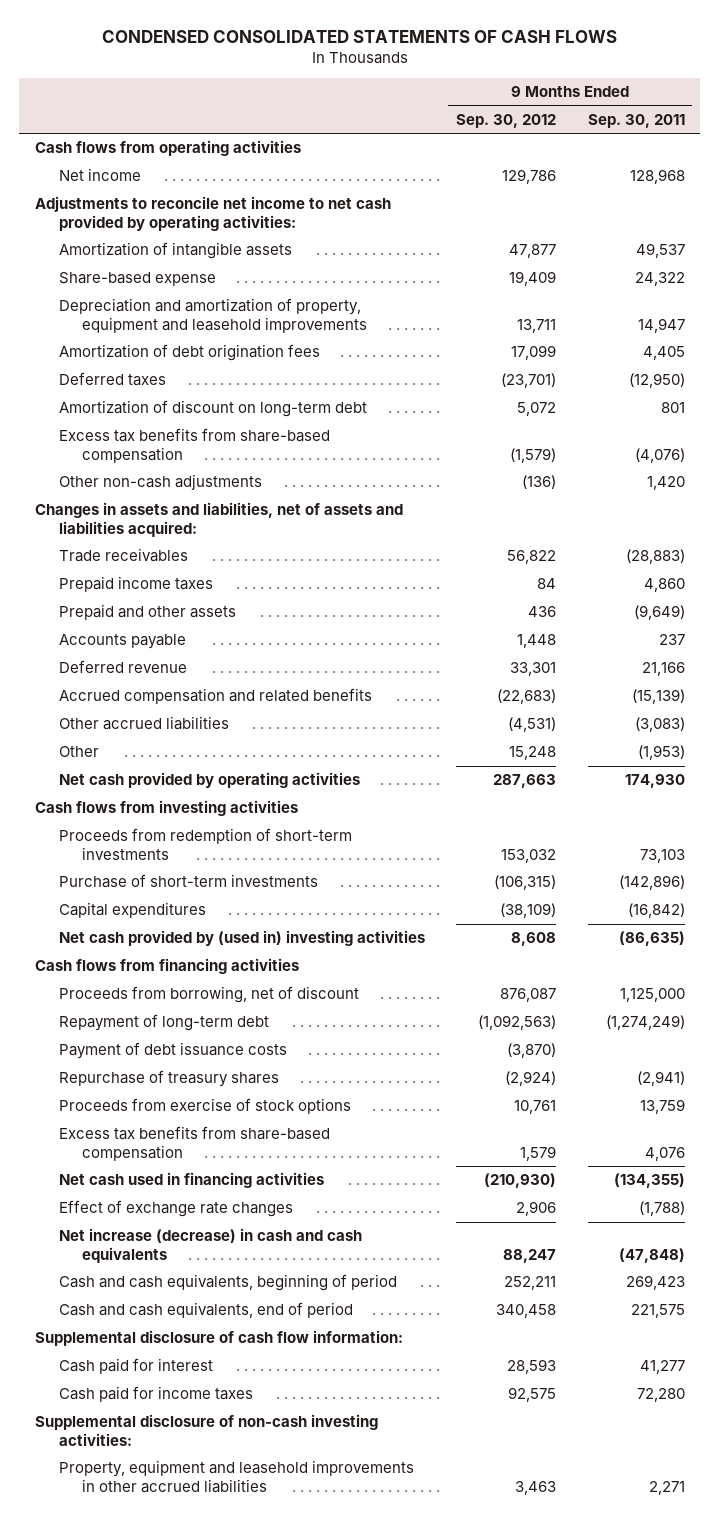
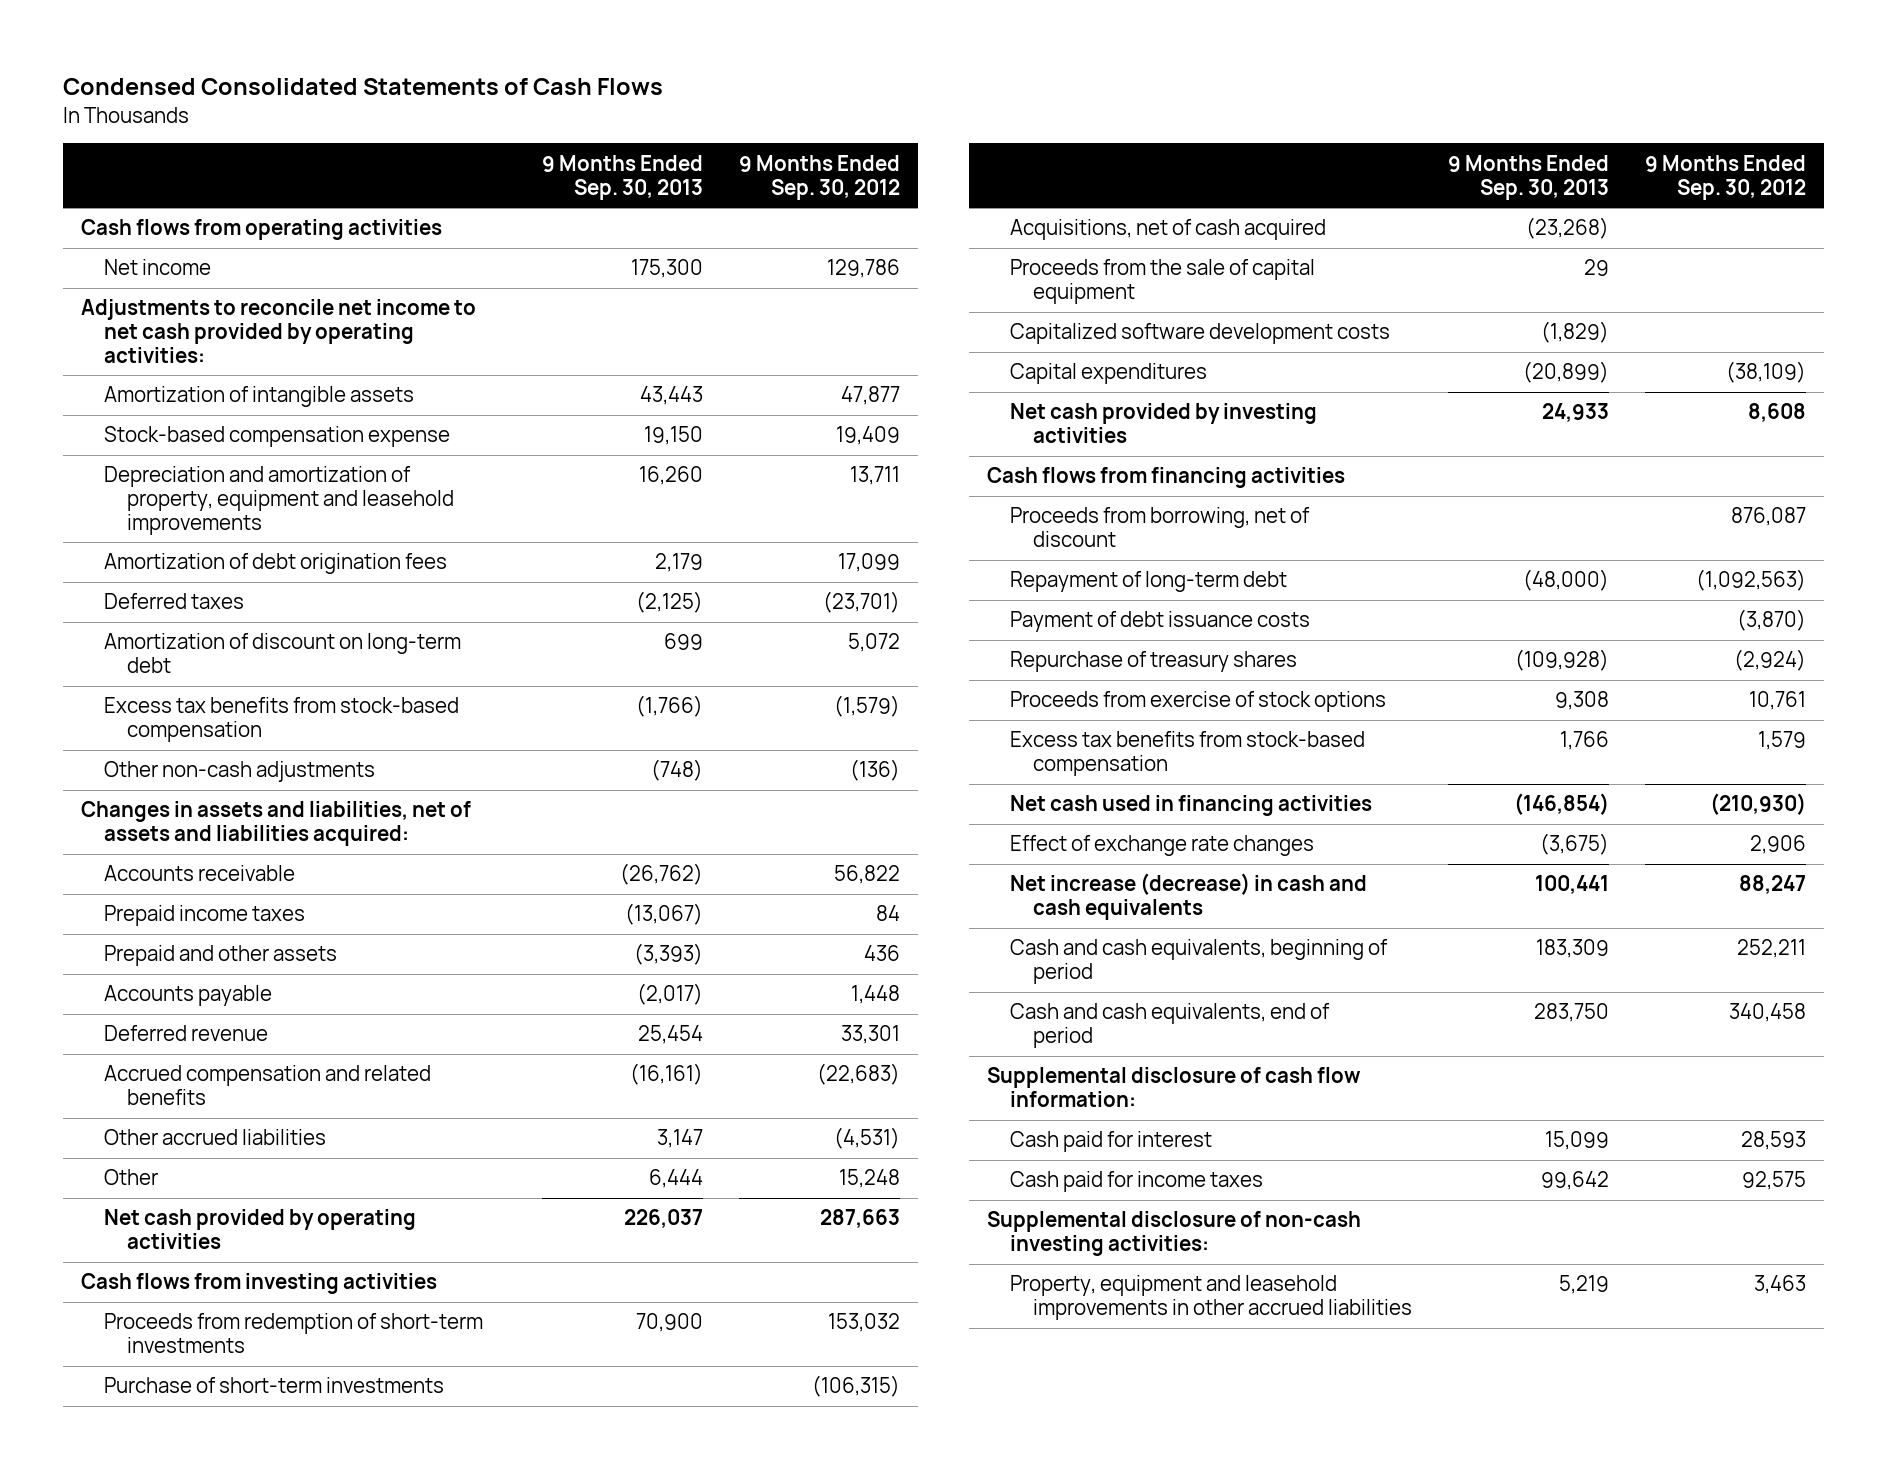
[101,29,617,43] CONDENSED CONSOLIDATED STATEMENTS OF CASH FLOWS -> [63,78,664,96] Condensed Consolidated Statements of Cash Flows
[587,113,685,128] Sep. 30, 2011 -> none
none -> [541,154,703,200] 9 Months Ended Sep. 30, 2013
[58,272,216,287] Share-based expense -> [104,426,451,448] Stock-based compensation expense
[58,428,330,463] Excess tax benefits from share-based compensation -> [104,697,460,743] Excess tax benefits from stock-based compensation
[58,548,188,563] Trade receivables -> [104,865,296,882] Accounts receivable
none -> [1010,219,1327,241] Acquisitions, net of cash acquired
none -> [1010,259,1316,305] Proceeds from the sale of capital equipment
none -> [1010,323,1391,345] Capitalized software development costs
[58,930,425,947] Net cash provided by (used in) investing activities -> [1010,403,1318,444] Net cash provided by investing activities
[58,1126,330,1161] Excess tax benefits from share-based compensation -> [1010,731,1366,777] Excess tax benefits from stock-based compensation

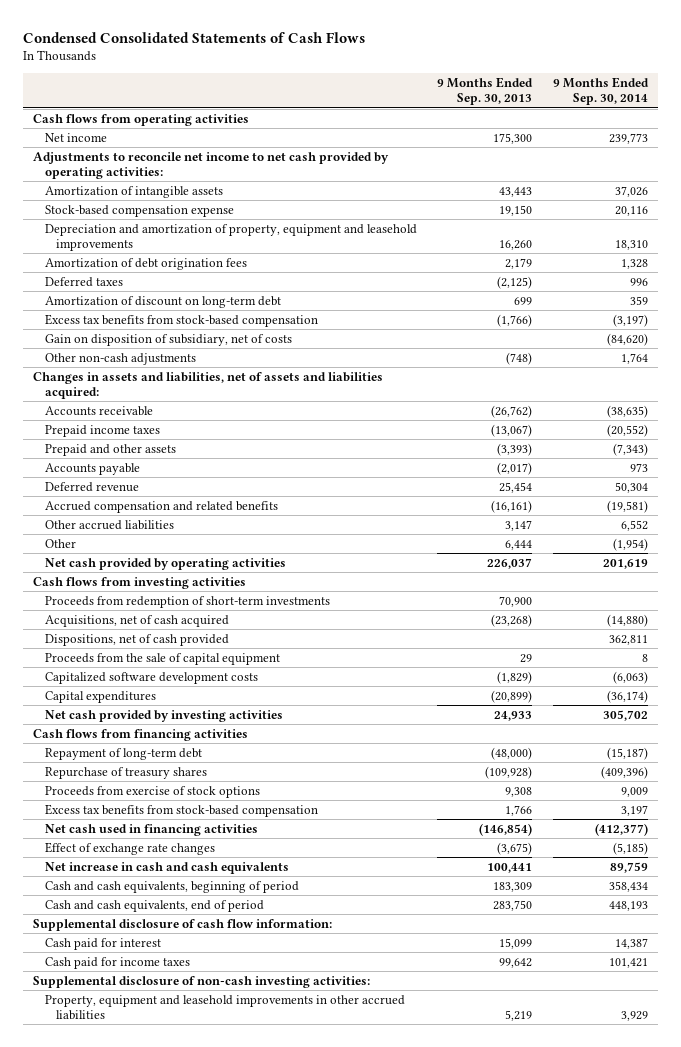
[738,154,900,200] 9 Months Ended Sep. 30, 2012 -> none
none -> [553,76,650,106] 9 Months Ended Sep. 30, 2014
none -> [44,333,292,346] Gain on disposition of subsidiary, net of costs
[104,1377,445,1394] Purchase of short-term investments -> none
none -> [44,633,229,646] Dispositions, net of cash provided
[1010,507,1311,548] Proceeds from borrowing, net of discount -> none
[1010,611,1311,633] Payment of debt issuance costs -> none
[1010,873,1368,921] Net increase (decrease) in cash and cash equivalents -> [44,861,289,874] Net increase in cash and cash equivalents

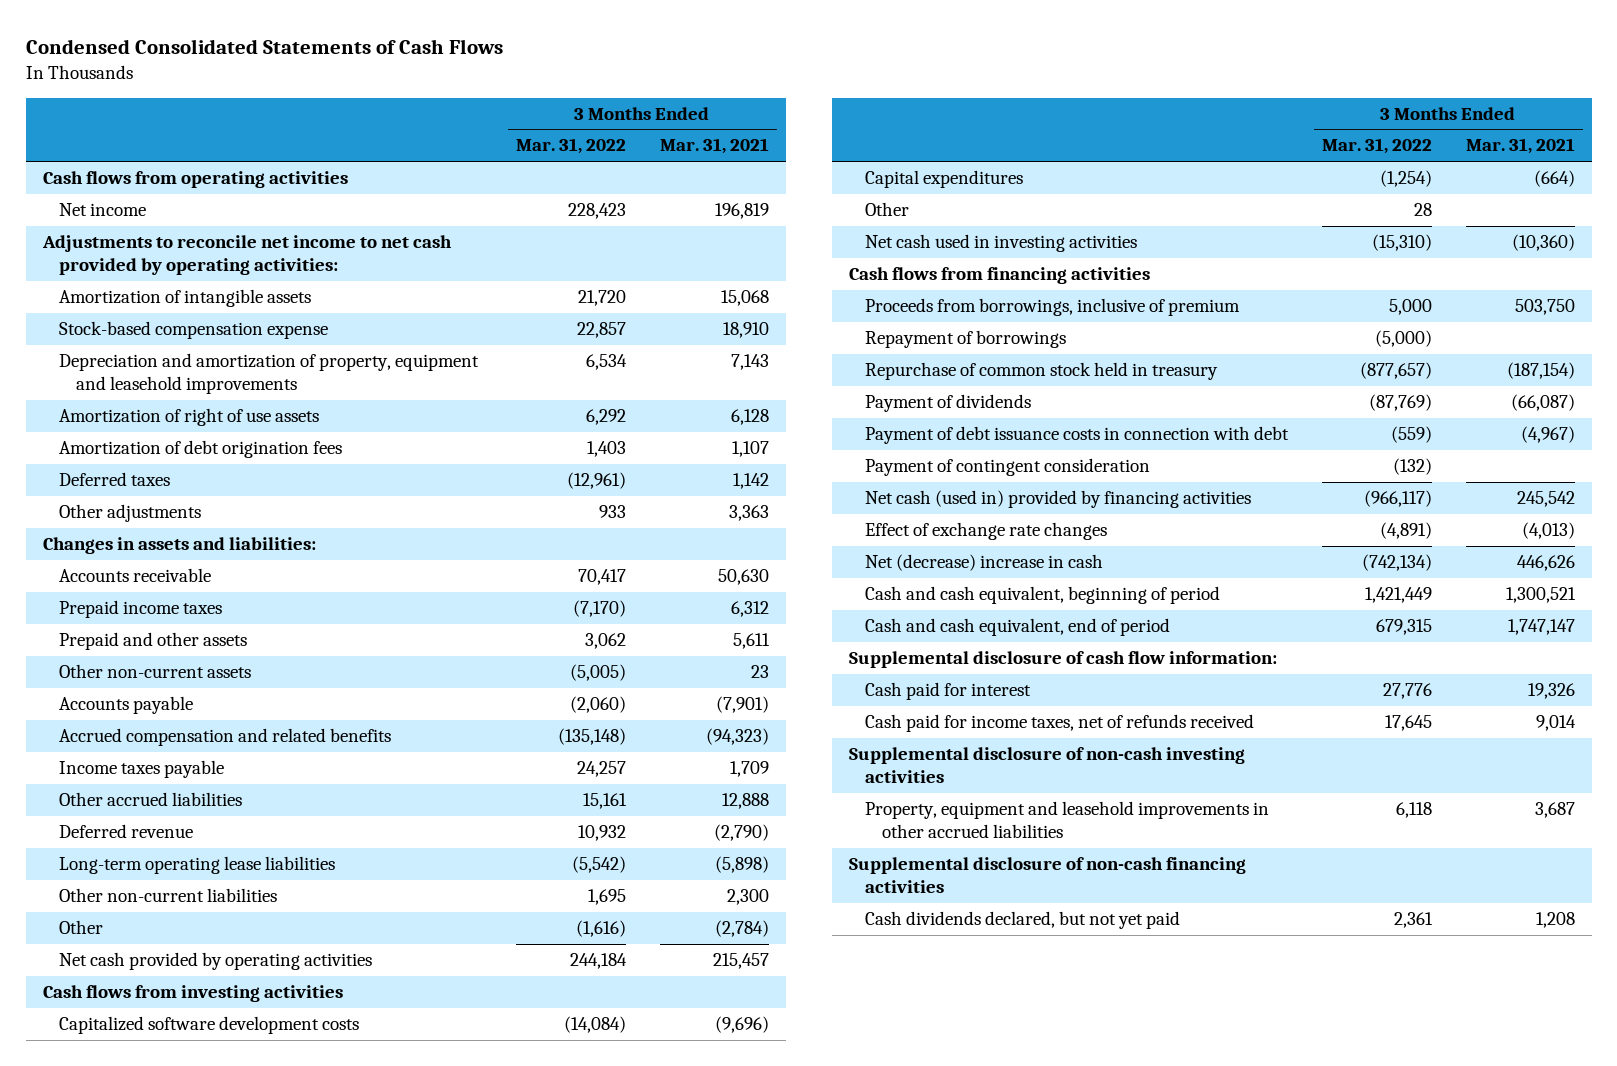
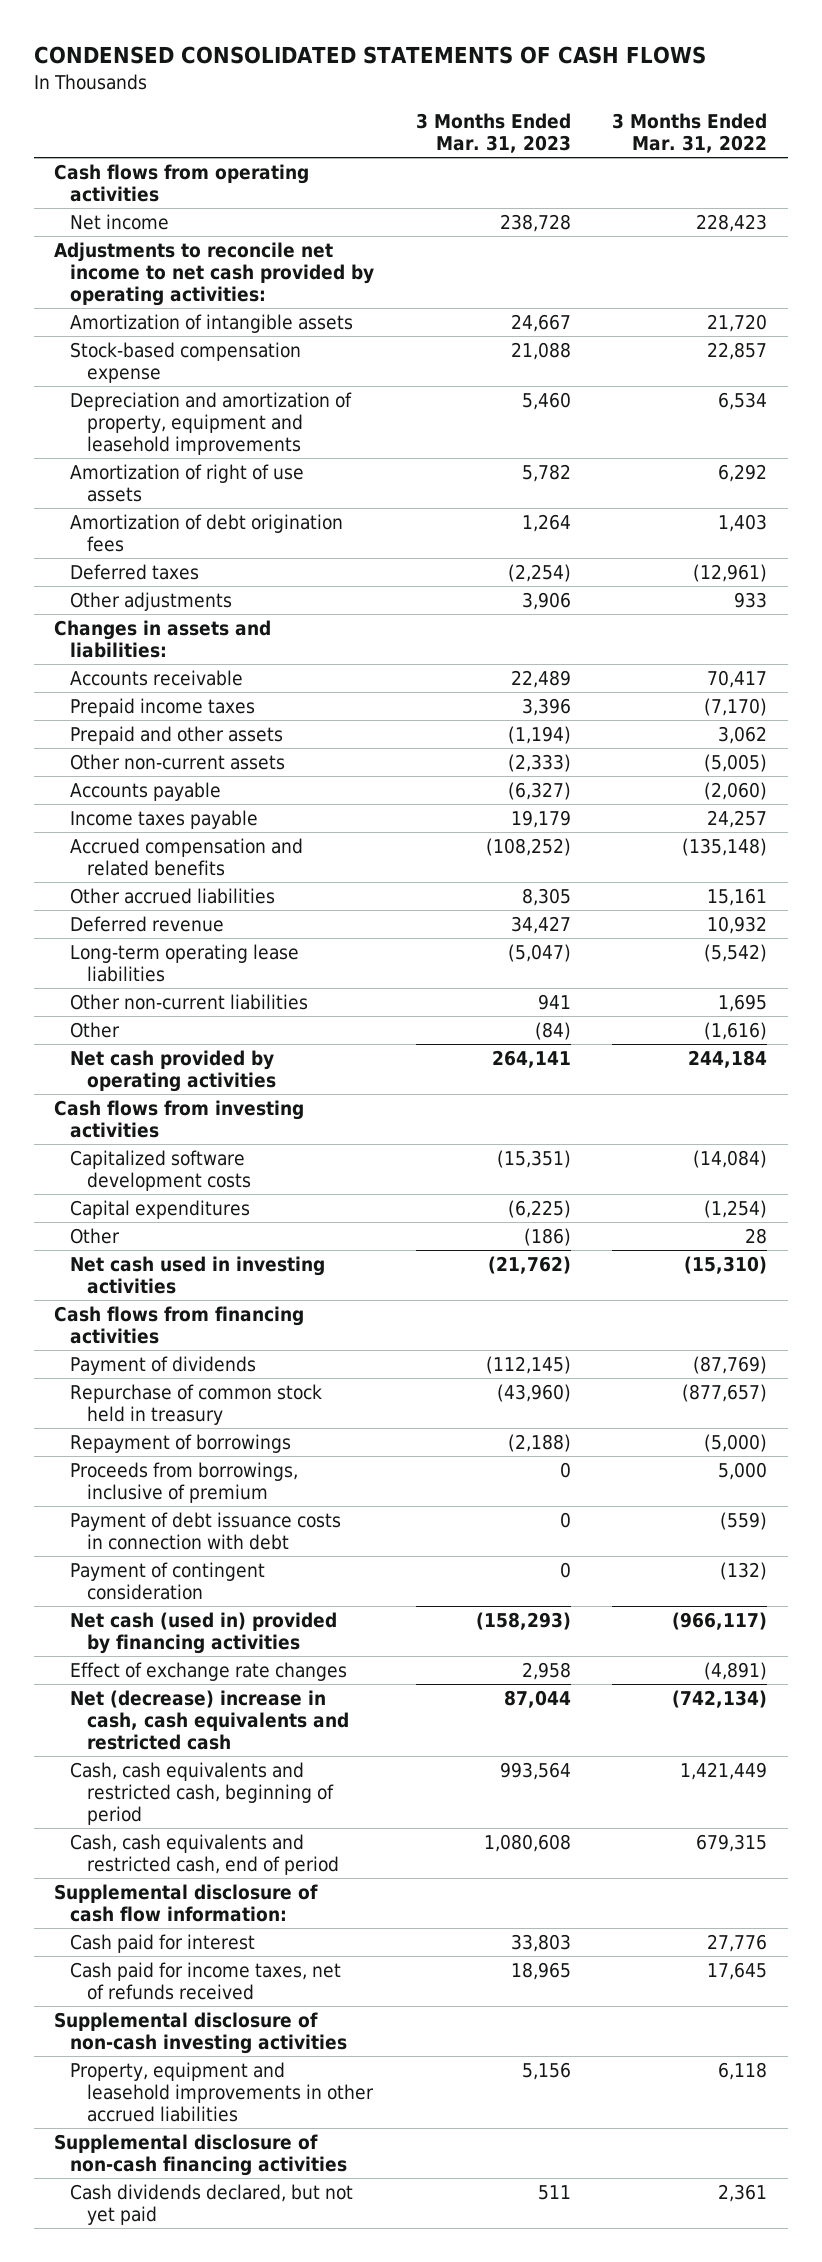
[25,39,503,55] Condensed Consolidated Statements of Cash Flows -> [33,46,706,65] CONDENSED CONSOLIDATED STATEMENTS OF CASH FLOWS
[659,138,769,155] Mar. 31, 2021 -> none
none -> [415,113,571,154] 3 Months Ended Mar. 31, 2023
[59,728,392,747] Accrued compensation and related benefits -> [70,837,304,876] Accrued compensation and related benefits
[865,362,1219,381] Repurchase of common stock held in treasury -> [70,1383,323,1425] Repurchase of common stock held in treasury
[865,330,1067,349] Repayment of borrowings -> [70,1433,292,1453] Repayment of borrowings
[865,298,1241,317] Proceeds from borrowings, inclusive of premium -> [70,1461,299,1503] Proceeds from borrowings, inclusive of premium
[865,554,1104,572] Net (decrease) increase in cash -> [70,1689,349,1751] Net (decrease) increase in cash, cash equivalents and restricted cash
[865,586,1221,605] Cash and cash equivalent, beginning of period -> [70,1761,334,1826] Cash, cash equivalents and restricted cash, beginning of period
[865,618,1171,637] Cash and cash equivalent, end of period -> [70,1833,339,1875] Cash, cash equivalents and restricted cash, end of period

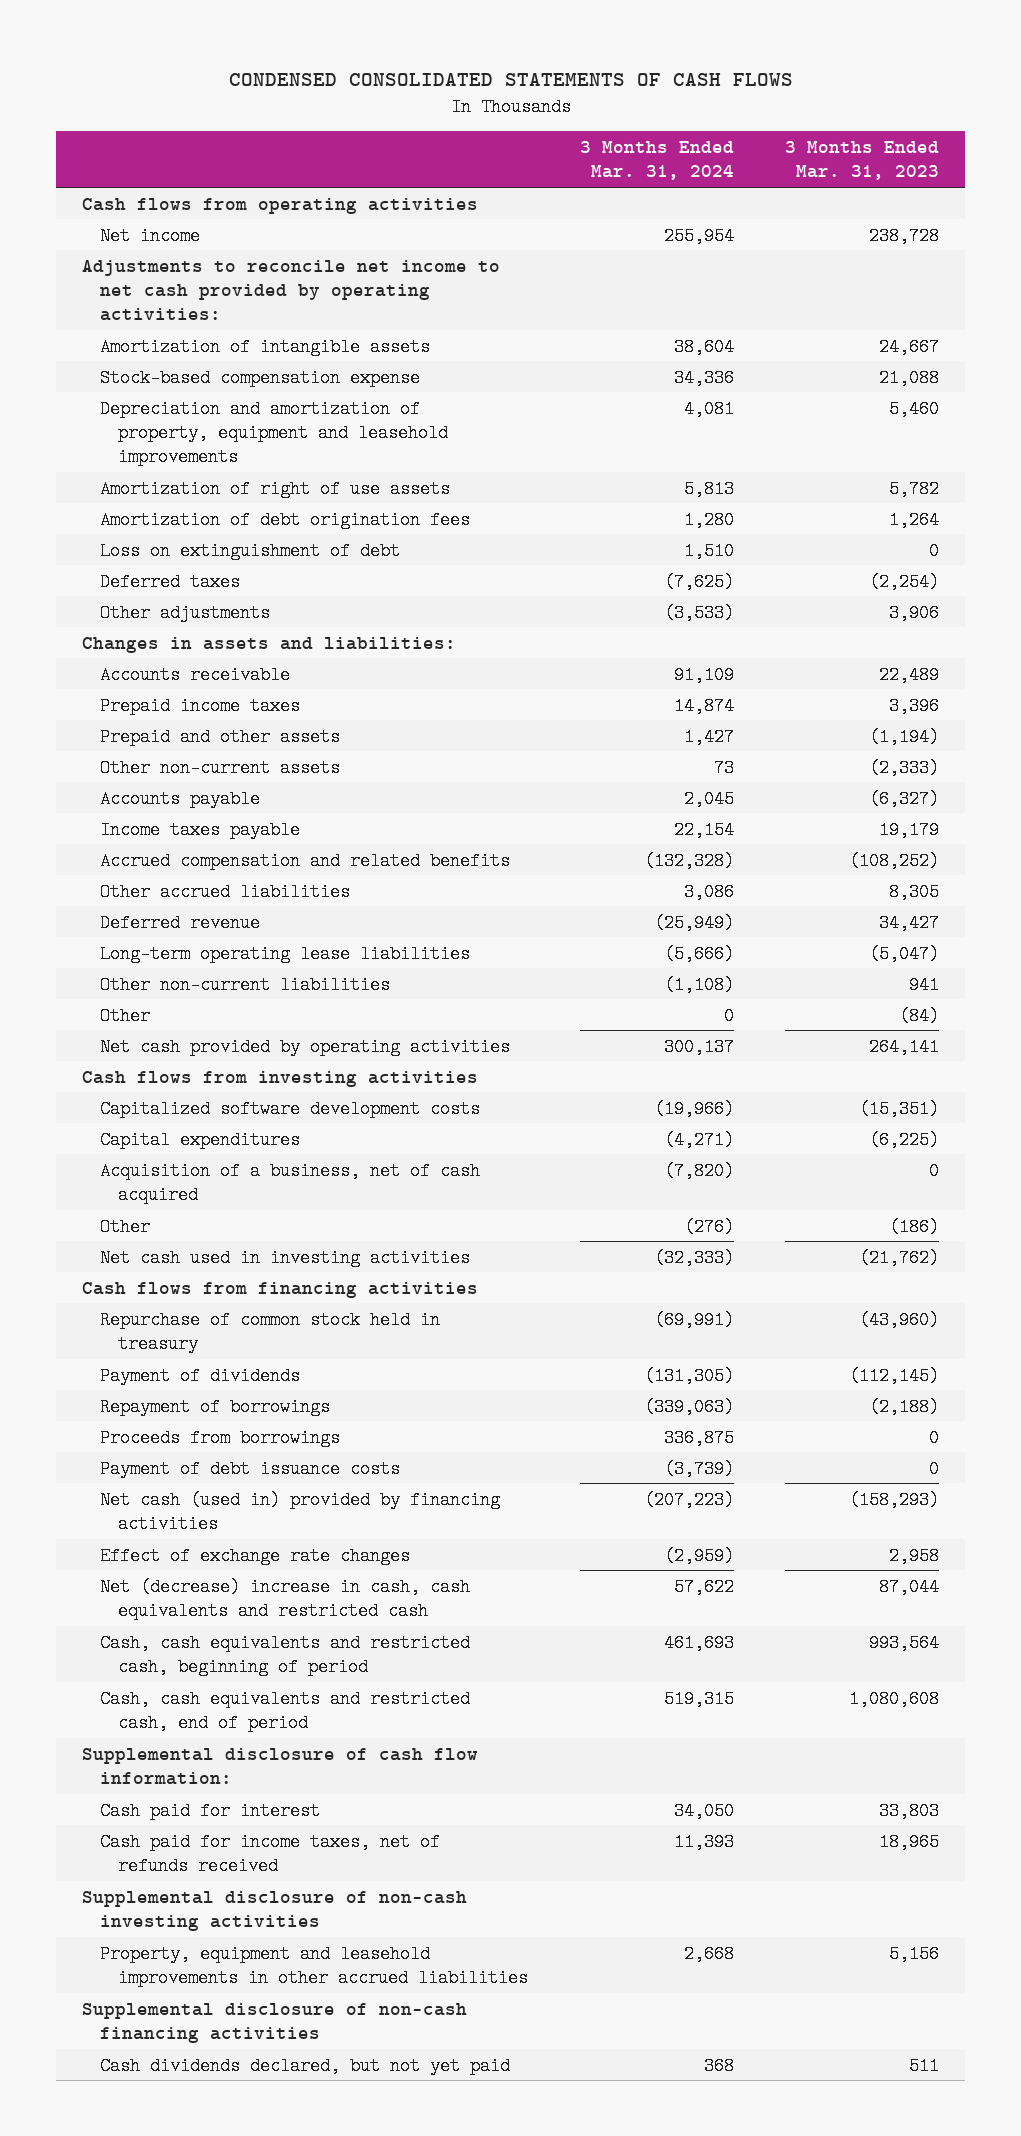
[612,113,768,154] 3 Months Ended Mar. 31, 2022 -> none
none -> [579,141,734,181] 3 Months Ended Mar. 31, 2024
none -> [100,541,401,560] Loss on extinguishment of debt
none -> [100,1161,481,1204] Acquisition of a business, net of cash acquired
[70,1355,257,1375] Payment of dividends -> [100,1366,301,1385] Payment of dividends
[70,1561,266,1600] Payment of contingent consideration -> none
[70,1461,299,1503] Proceeds from borrowings, inclusive of premium -> [100,1428,341,1447] Proceeds from borrowings
[70,1511,342,1550] Payment of debt issuance costs in connection with debt -> [100,1459,401,1478] Payment of debt issuance costs

